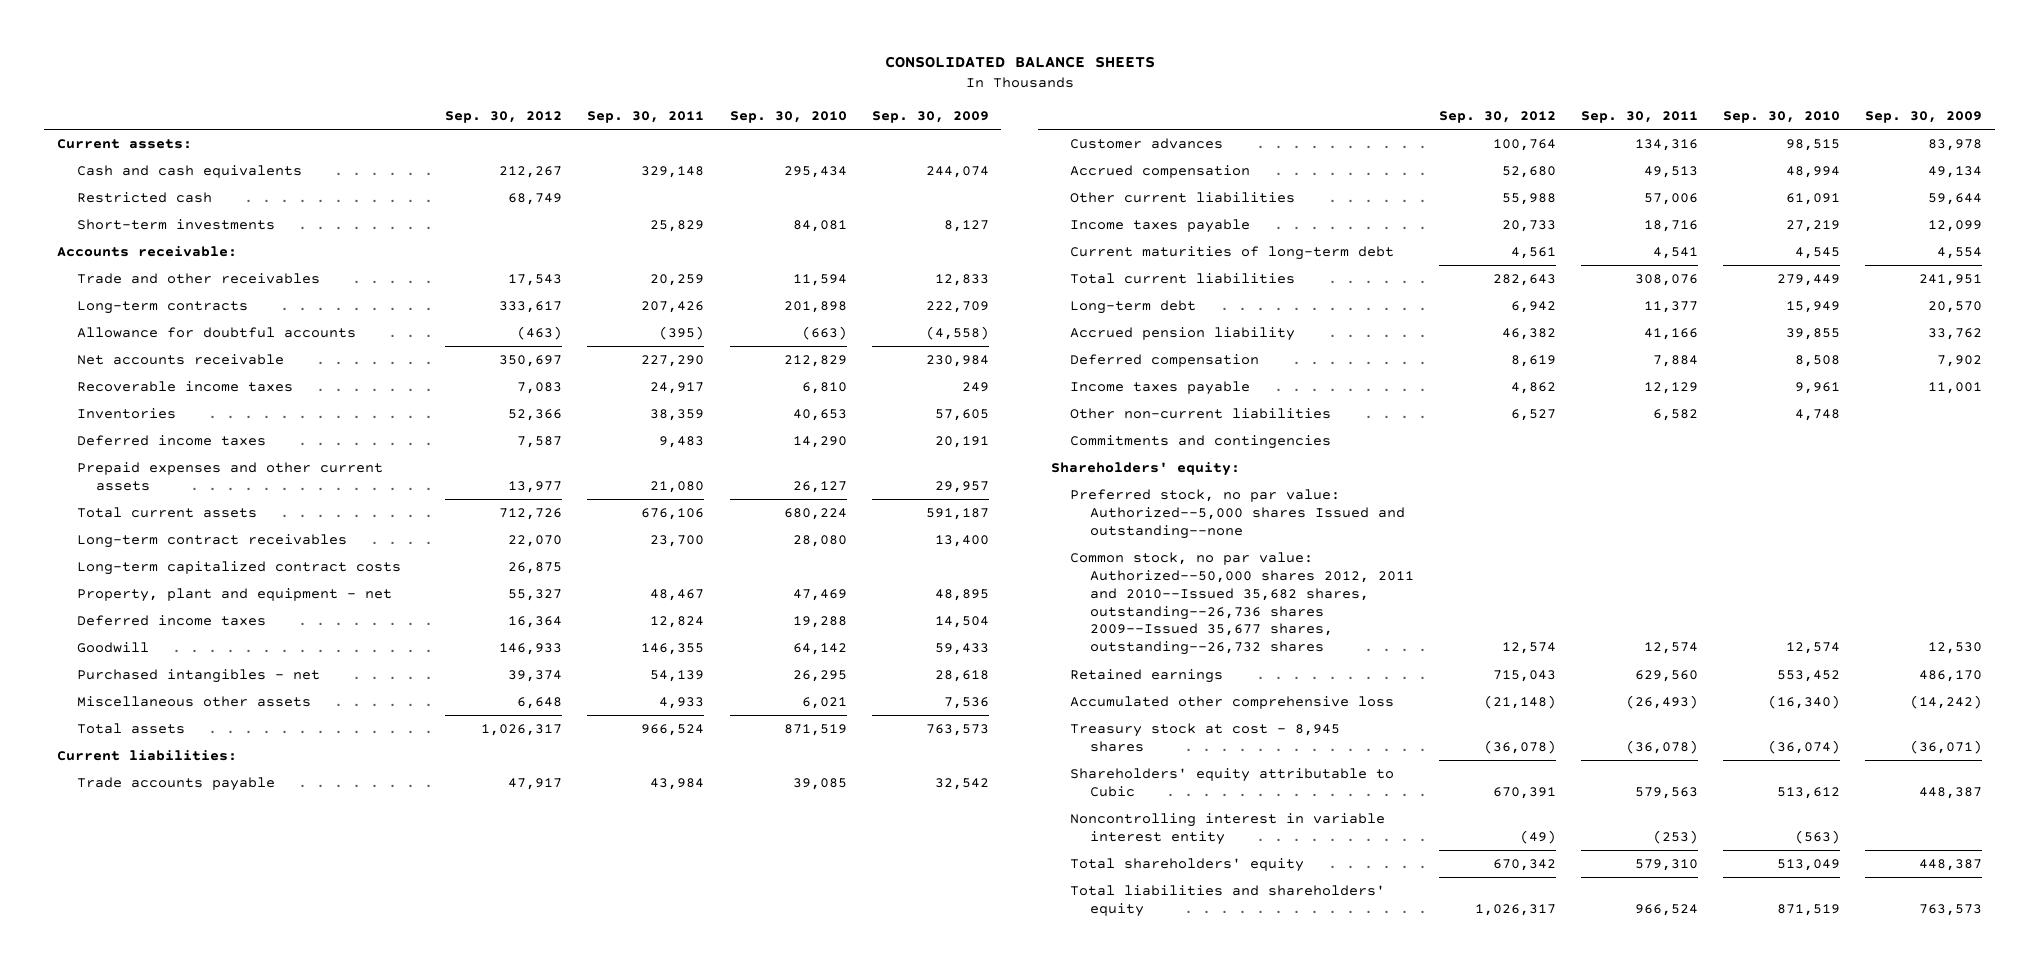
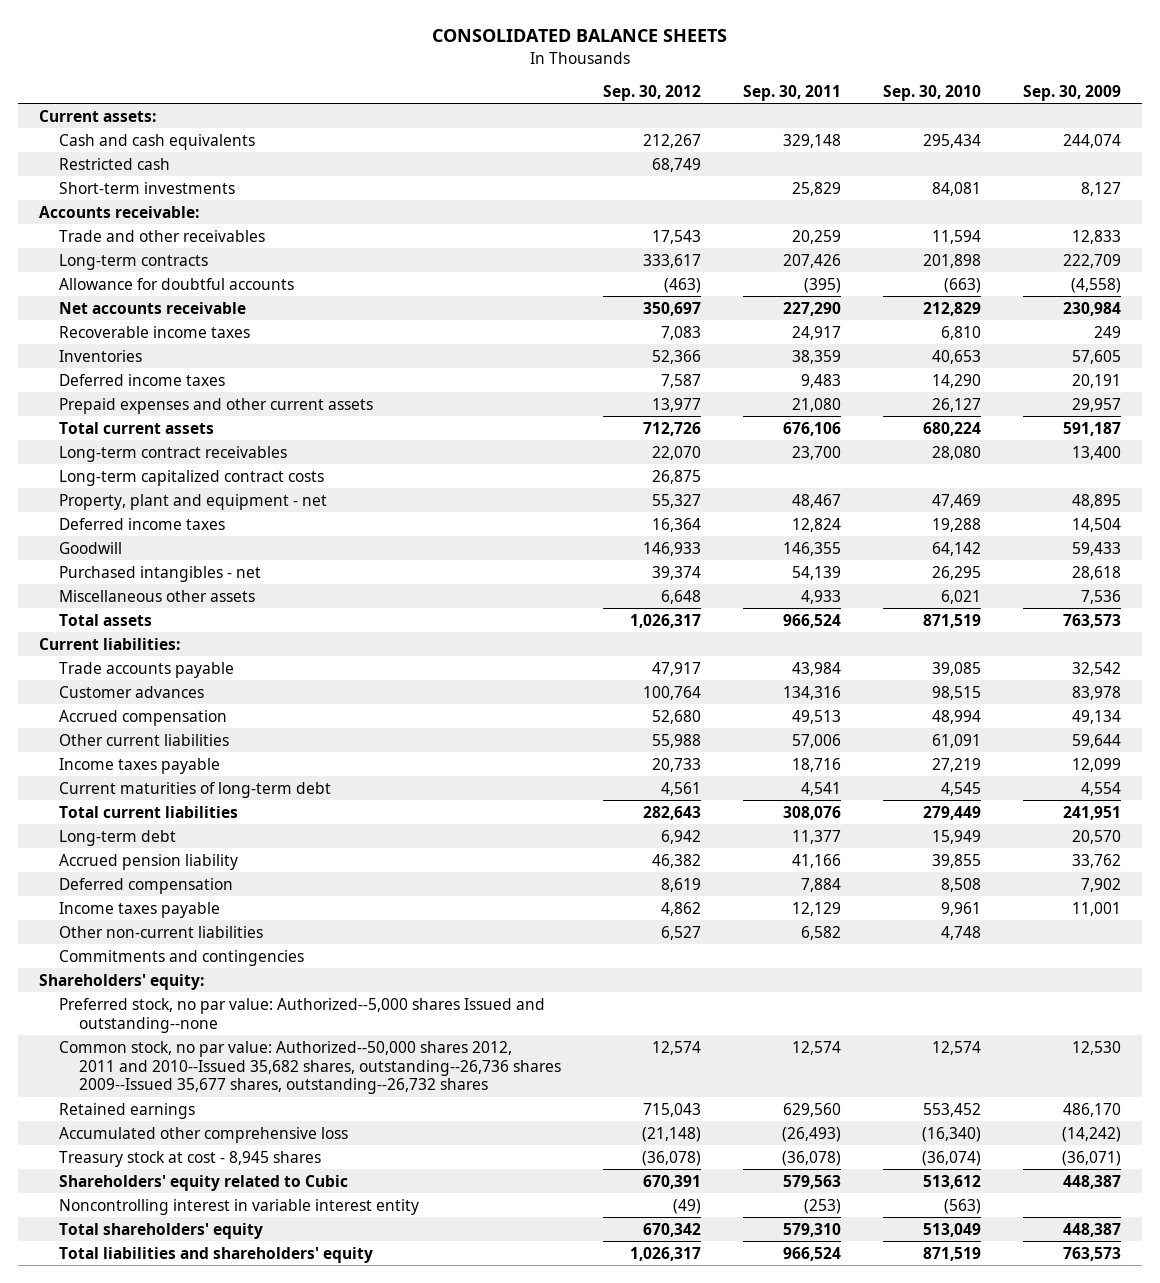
[1070,767,1395,797] Shareholders' equity attributable to Cubic -> [59,1174,349,1191] Shareholders' equity related to Cubic

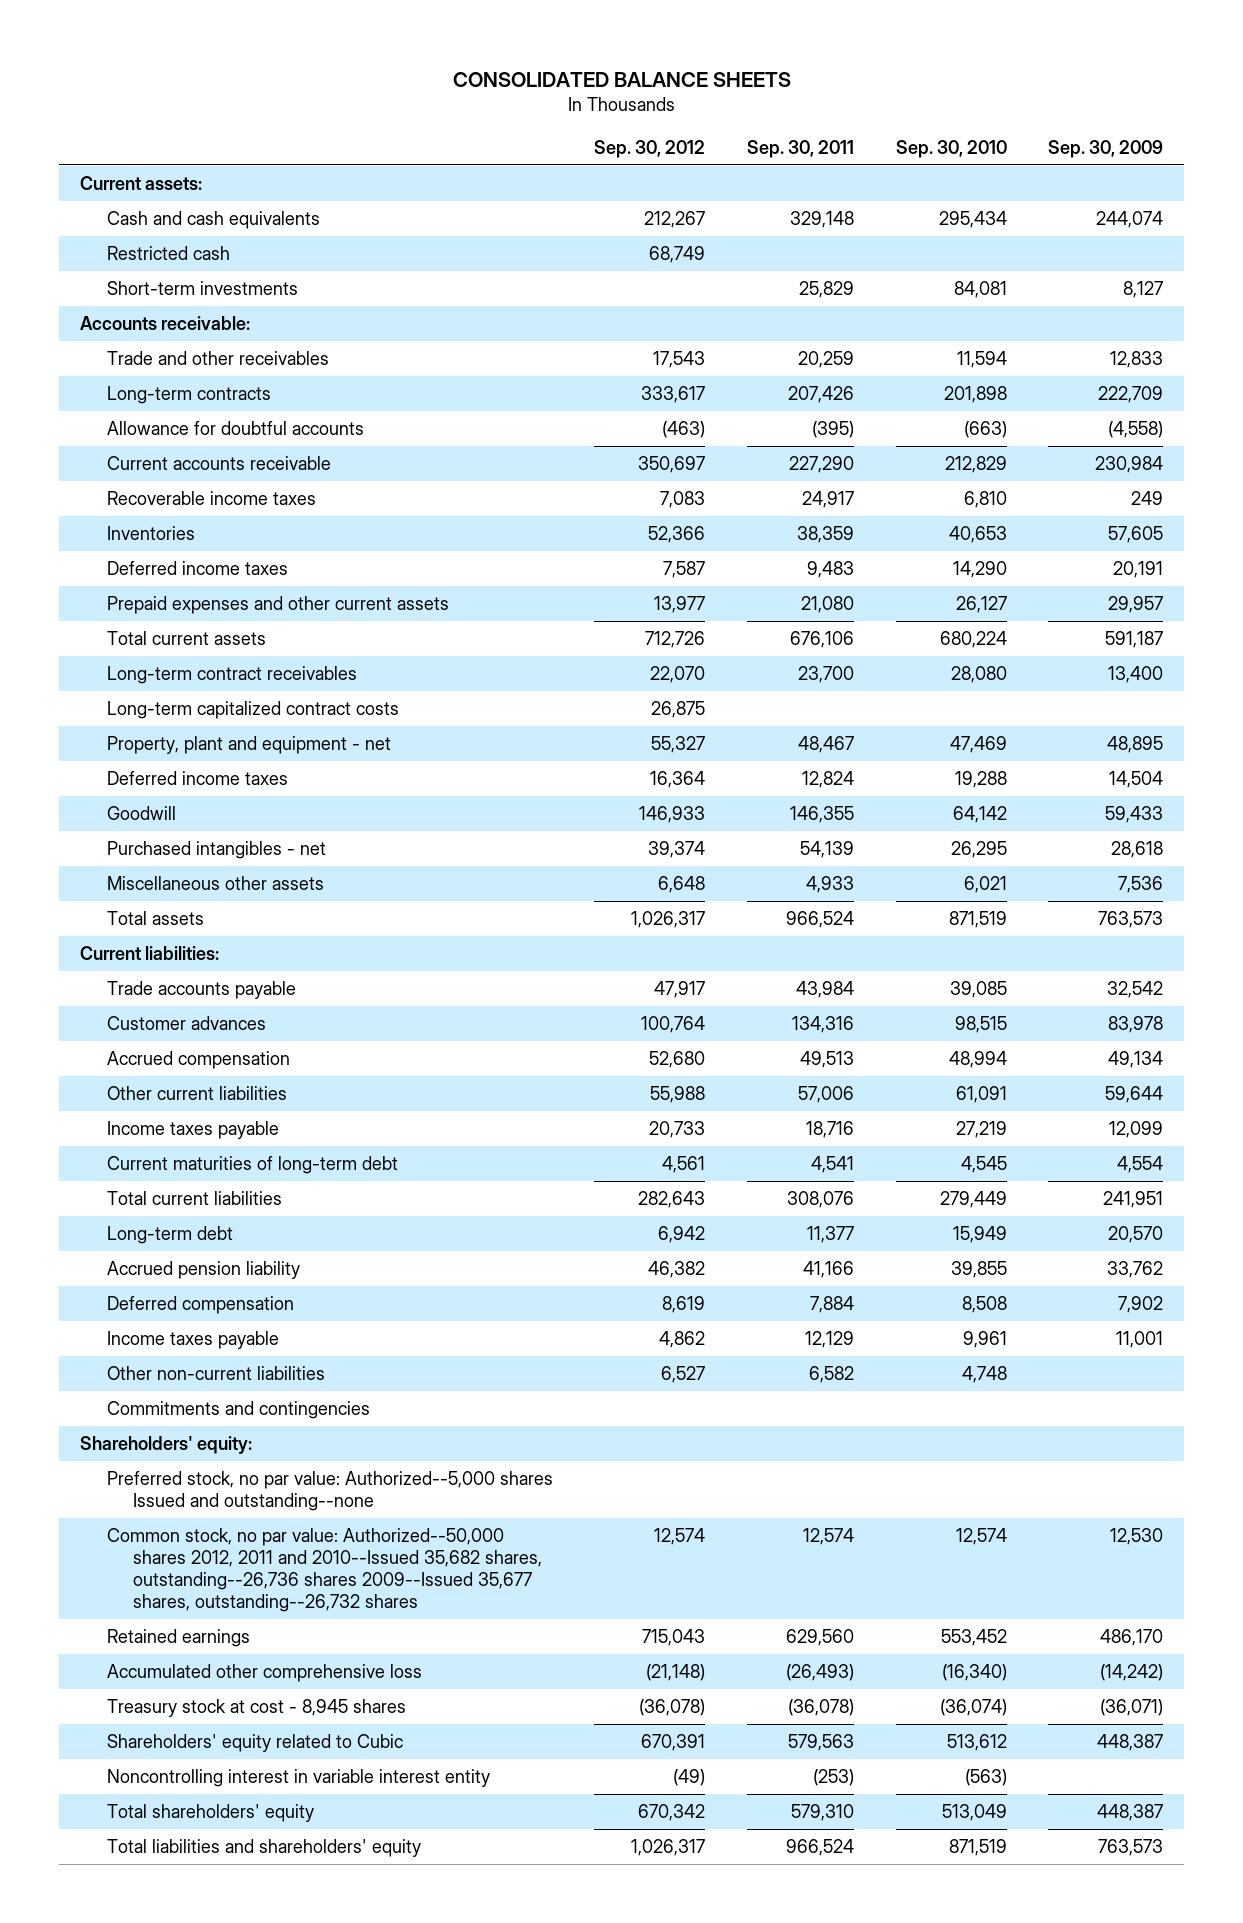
[59,301,247,314] Net accounts receivable -> [106,456,331,471] Current accounts receivable

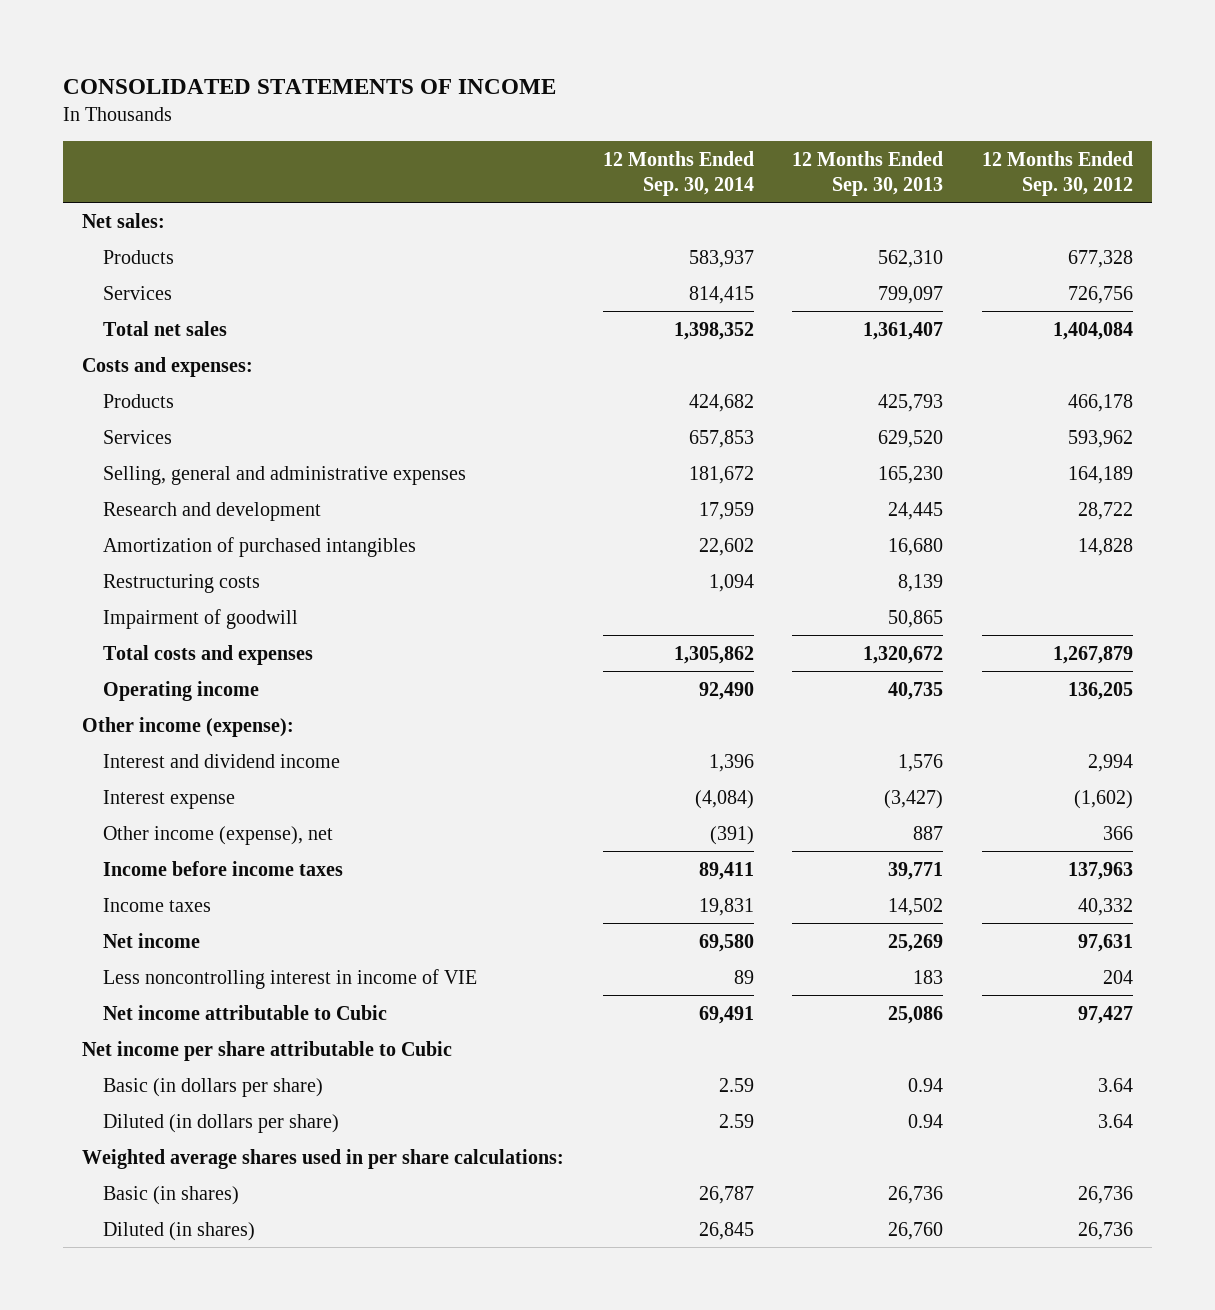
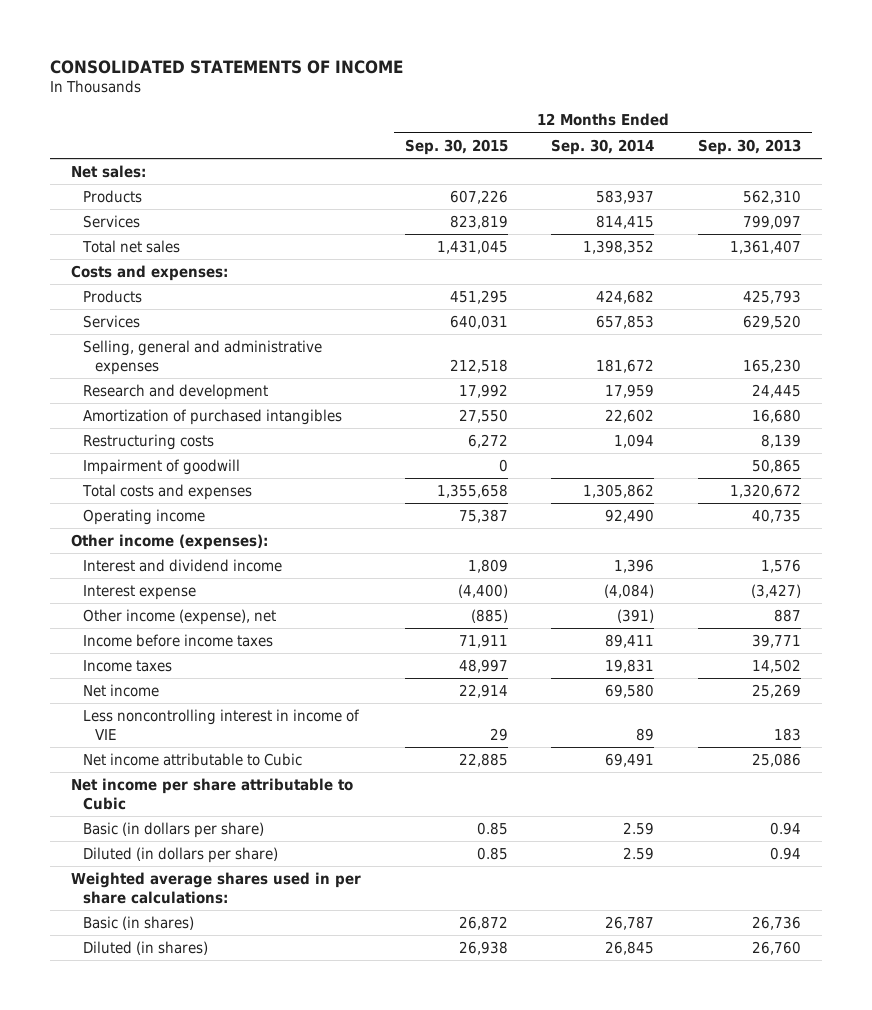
[981,151,1133,196] 12 Months Ended Sep. 30, 2012 -> none
none -> [404,138,508,155] Sep. 30, 2015
[82,716,295,737] Other income (expense): -> [71,534,269,551] Other income (expenses):

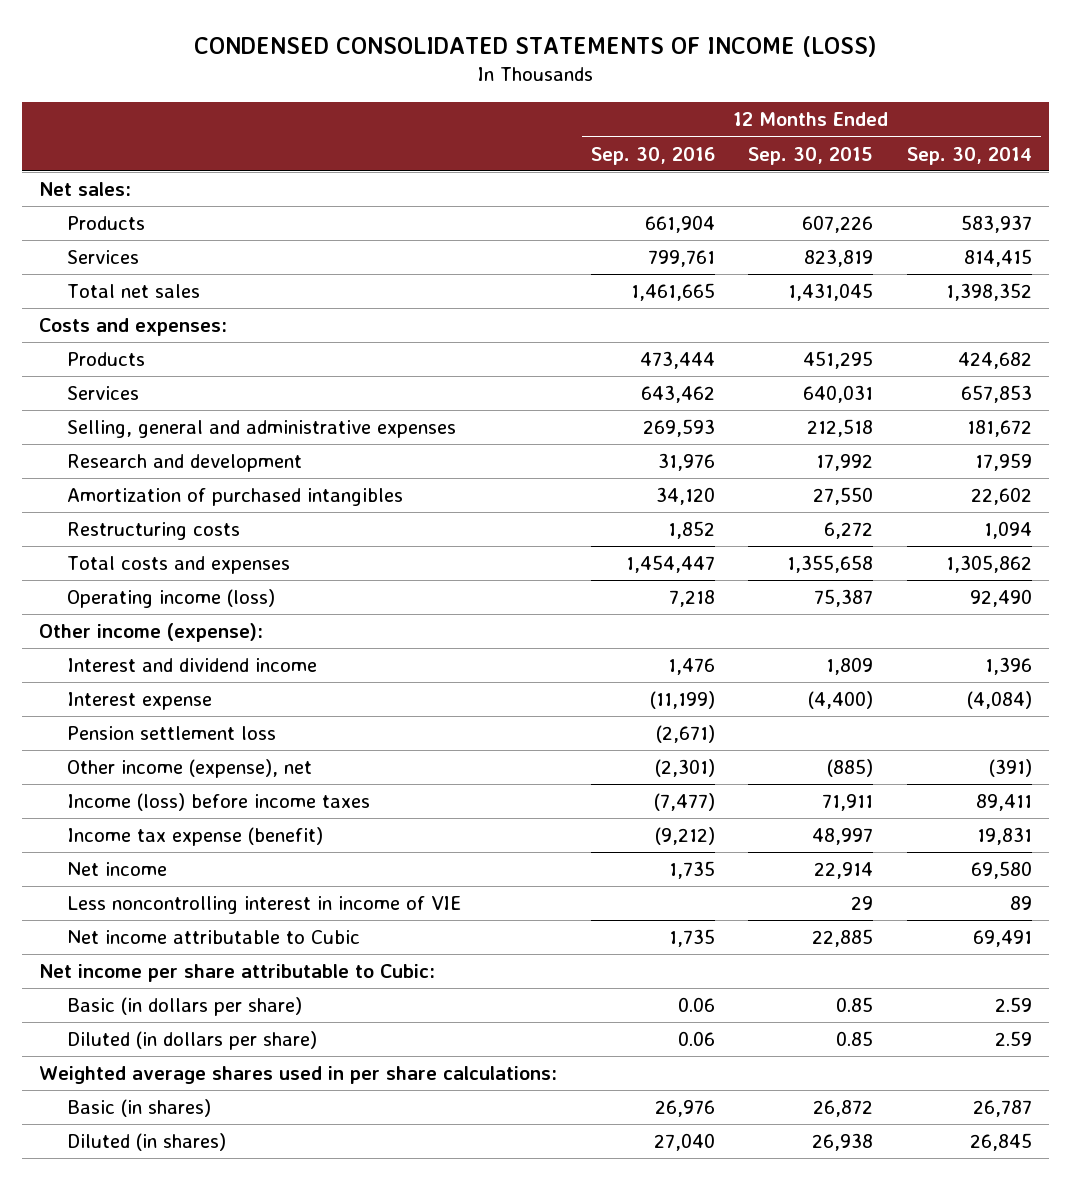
[49,59,403,74] CONSOLIDATED STATEMENTS OF INCOME -> [194,35,877,57] CONDENSED CONSOLIDATED STATEMENTS OF INCOME (LOSS)
[697,138,801,155] Sep. 30, 2013 -> none
none -> [590,146,715,165] Sep. 30, 2016
[83,459,241,476] Impairment of goodwill -> none
[83,509,206,526] Operating income -> [66,589,275,609] Operating income (loss)
[71,534,269,551] Other income (expenses): -> [38,623,263,643] Other income (expense):
none -> [66,726,276,741] Pension settlement loss
[83,634,274,648] Income before income taxes -> [66,793,370,812] Income (loss) before income taxes
[83,660,173,673] Income taxes -> [66,827,323,847] Income tax expense (benefit)
[71,778,354,811] Net income per share attributable to Cubic -> [38,964,435,983] Net income per share attributable to Cubic:

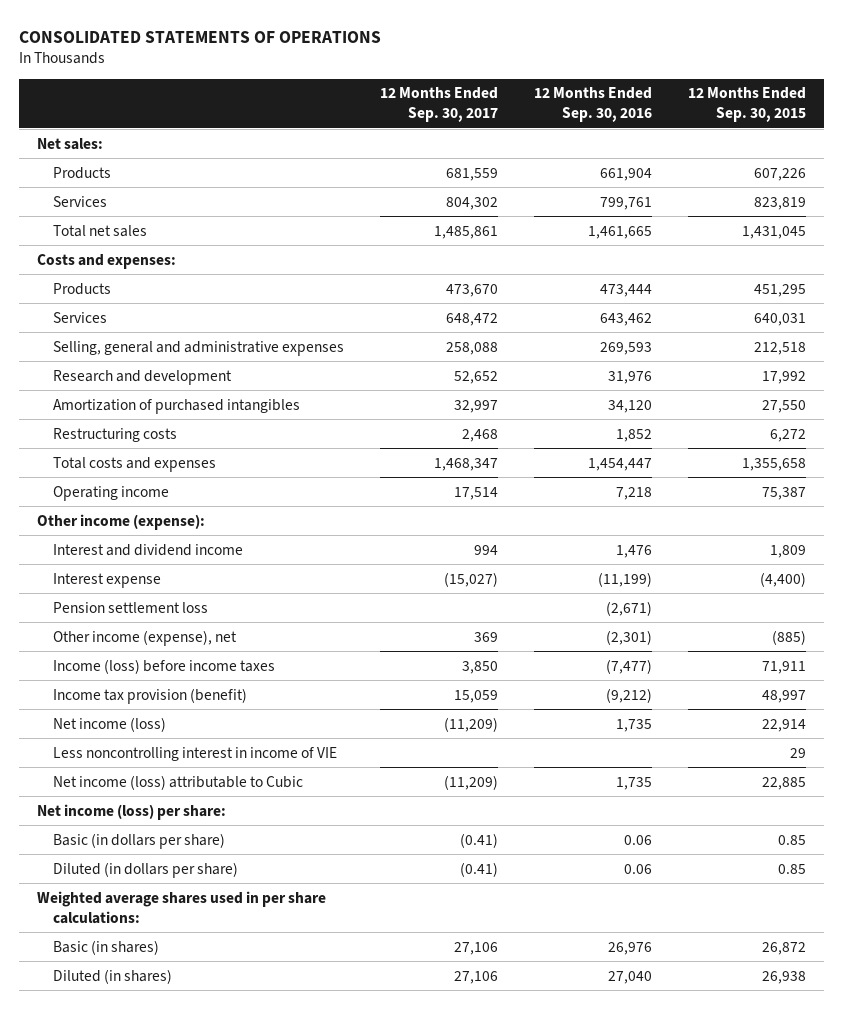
[194,35,877,57] CONDENSED CONSOLIDATED STATEMENTS OF INCOME (LOSS) -> [18,30,381,43] CONSOLIDATED STATEMENTS OF OPERATIONS
[907,146,1033,165] Sep. 30, 2014 -> none
none -> [379,87,498,123] 12 Months Ended Sep. 30, 2017
[66,589,275,609] Operating income (loss) -> [52,485,169,501] Operating income
[66,827,323,847] Income tax expense (benefit) -> [52,687,247,704] Income tax provision (benefit)
[66,862,167,877] Net income -> [52,716,166,732] Net income (loss)
[66,930,360,945] Net income attributable to Cubic -> [52,774,303,790] Net income (loss) attributable to Cubic
[38,964,435,983] Net income per share attributable to Cubic: -> [36,803,226,820] Net income (loss) per share:

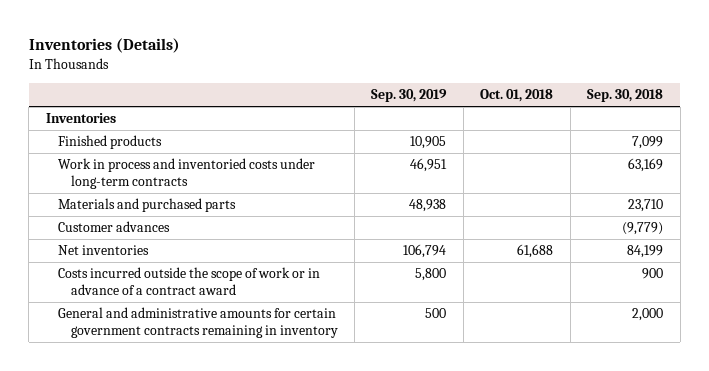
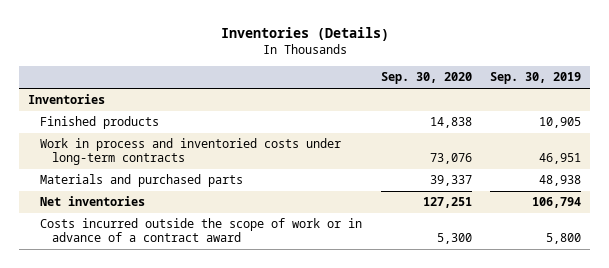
[480,89,554,103] Oct. 01, 2018 -> none
[587,89,664,103] Sep. 30, 2018 -> none
none -> [380,72,472,85] Sep. 30, 2020
[58,221,171,233] Customer advances -> none
[58,307,338,339] General and administrative amounts for certain government contracts remaining in inventory -> none

